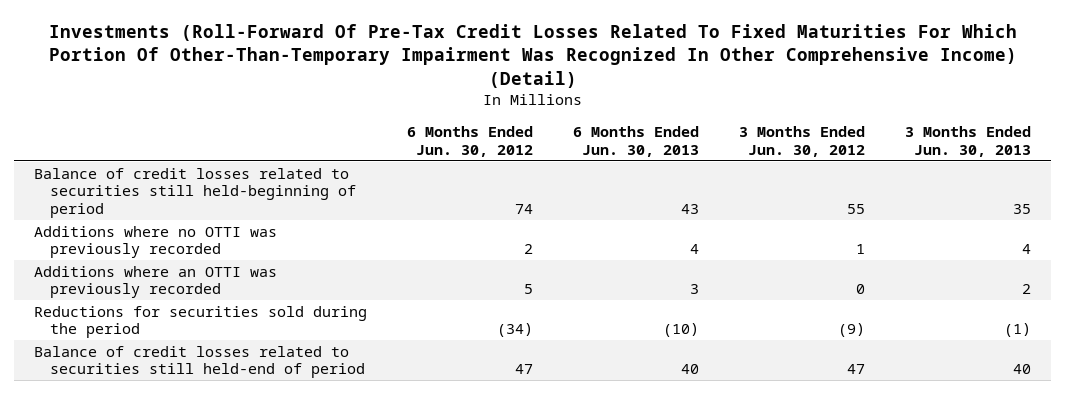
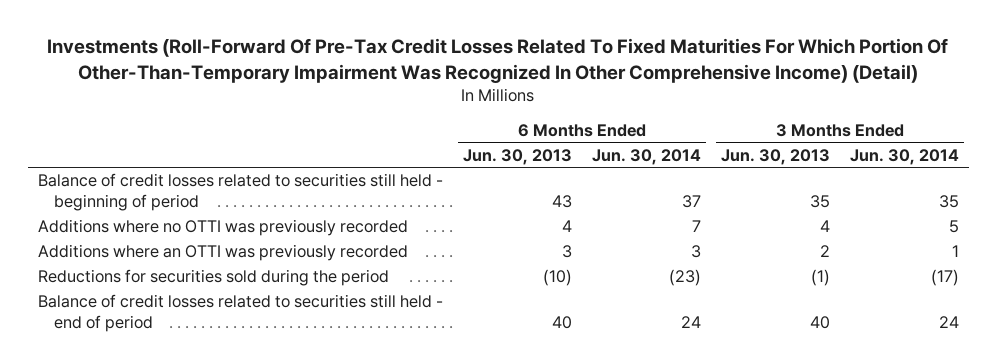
[407,126,534,157] 6 Months Ended Jun. 30, 2012 -> none
[739,126,866,157] 3 Months Ended Jun. 30, 2012 -> none
none -> [591,148,701,165] Jun. 30, 2014
none -> [849,148,959,165] Jun. 30, 2014
[34,167,356,218] Balance of credit losses related to securities still held-beginning of period -> [37,173,443,212] Balance of credit losses related to securities still held - beginning of period
[34,345,365,379] Balance of credit losses related to securities still held-end of period -> [37,294,443,333] Balance of credit losses related to securities still held - end of period

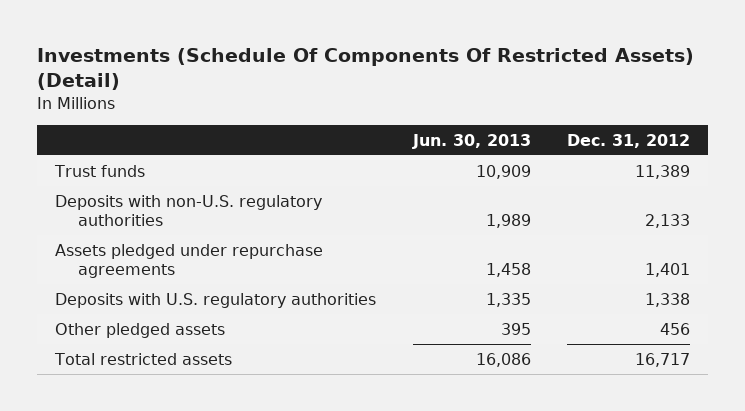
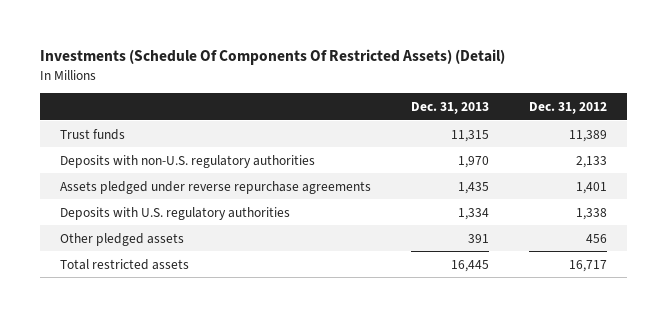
[411,133,531,149] Jun. 30, 2013 -> none
none -> [411,102,490,115] Dec. 31, 2013
[55,243,324,279] Assets pledged under repurchase agreements -> [60,180,372,194] Assets pledged under reverse repurchase agreements

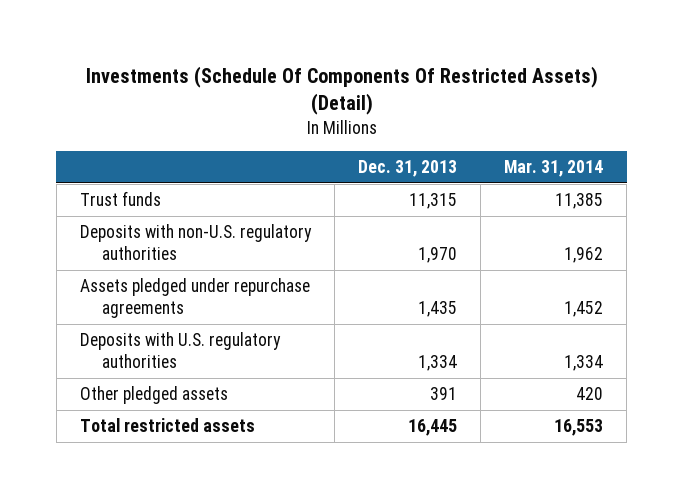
[529,102,608,115] Dec. 31, 2012 -> none
none -> [504,160,604,178] Mar. 31, 2014
[60,180,372,194] Assets pledged under reverse repurchase agreements -> [80,278,311,318] Assets pledged under repurchase agreements

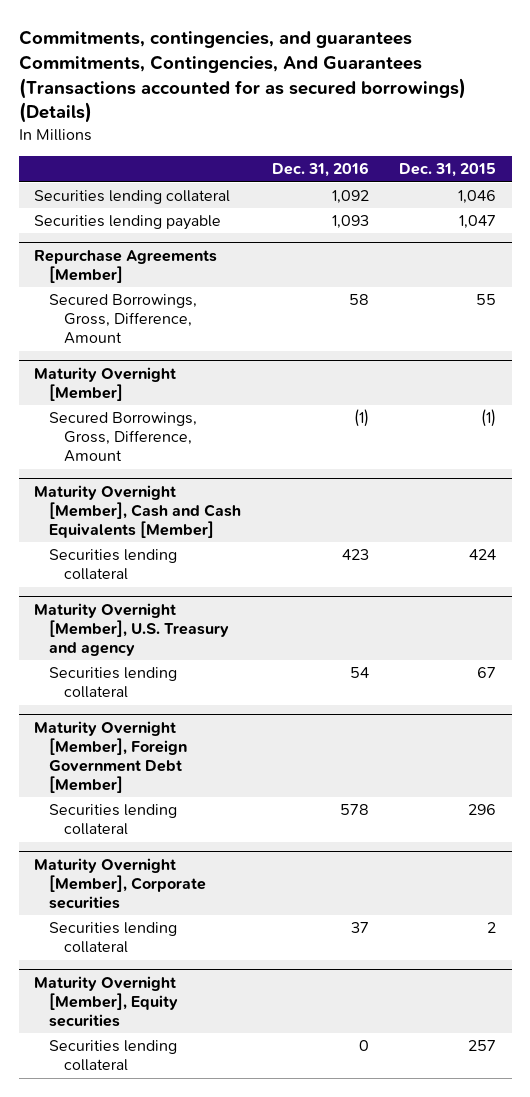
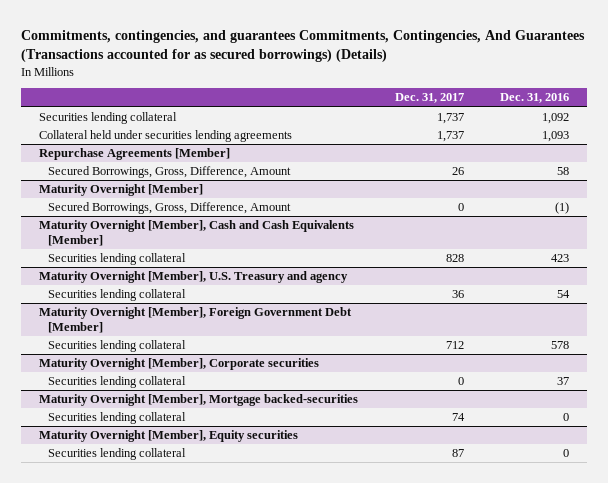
[399,163,497,178] Dec. 31, 2015 -> none
none -> [394,93,464,104] Dec. 31, 2017
[34,215,222,231] Securities lending payable -> [39,130,293,143] Collateral held under securities lending agreements
none -> [39,394,359,407] Maturity Overnight [Member], Mortgage backed-securities
none -> [47,412,186,425] Securities lending collateral

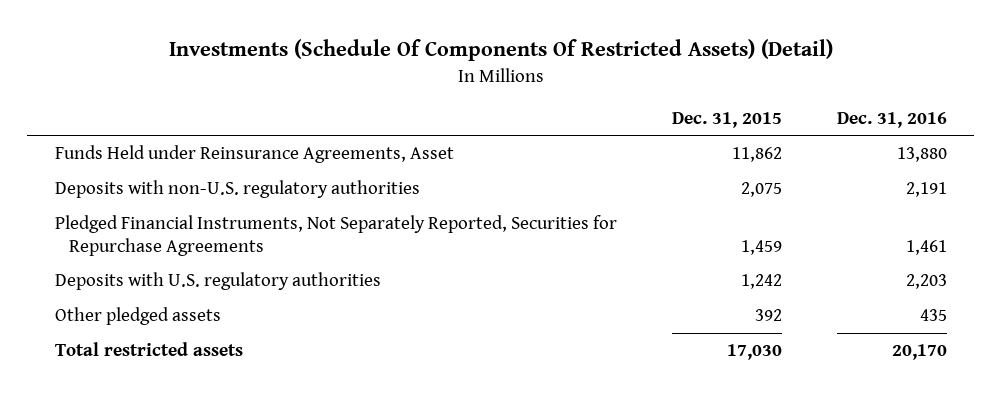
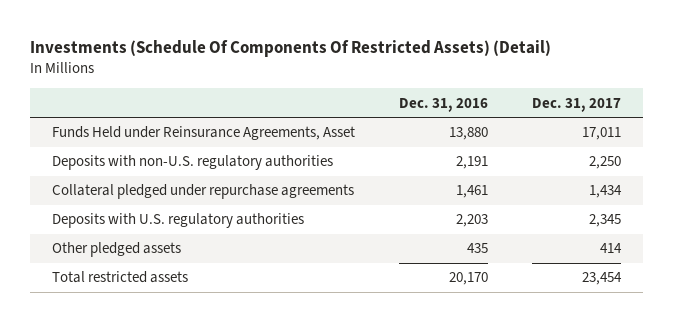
[671,111,782,128] Dec. 31, 2015 -> none
none -> [532,97,622,112] Dec. 31, 2017
[54,215,617,256] Pledged Financial Instruments, Not Separately Reported, Securities for Repurchase Agreements -> [52,184,355,200] Collateral pledged under repurchase agreements

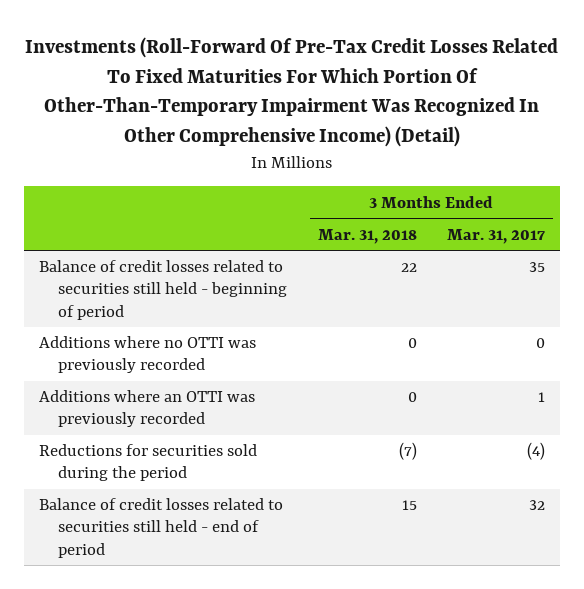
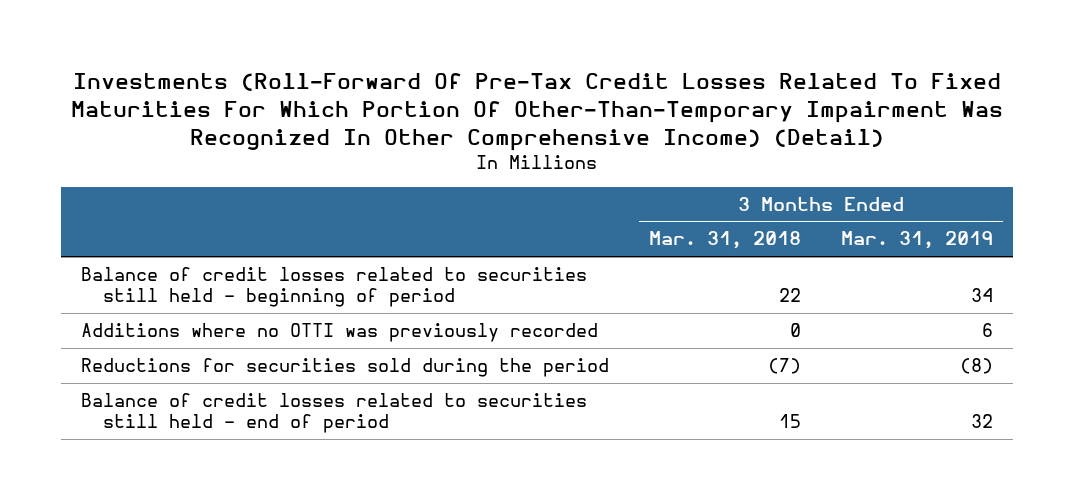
[447,228,546,244] Mar. 31, 2017 -> none
none -> [840,231,993,250] Mar. 31, 2019
[39,390,256,428] Additions where an OTTI was previously recorded -> none

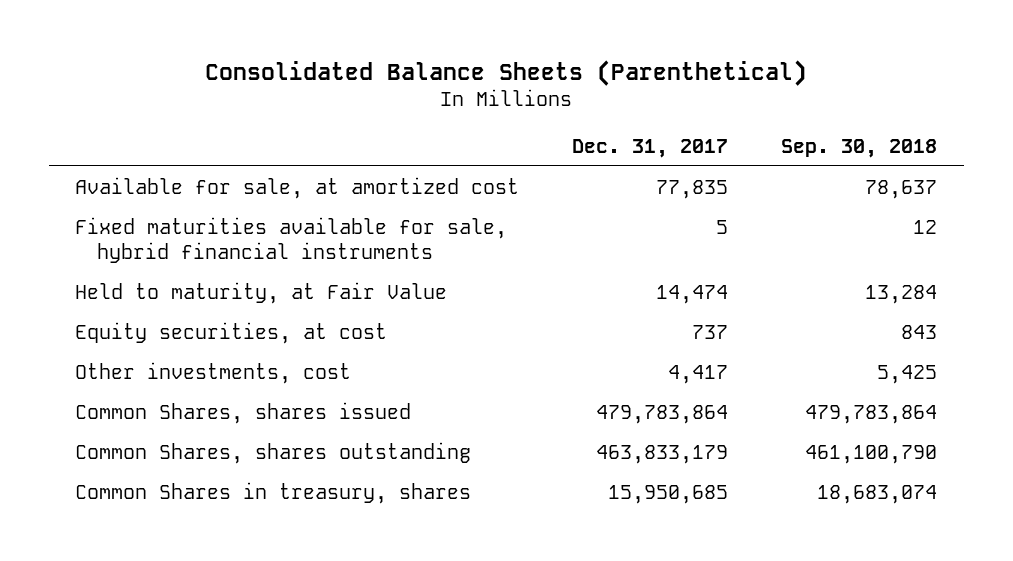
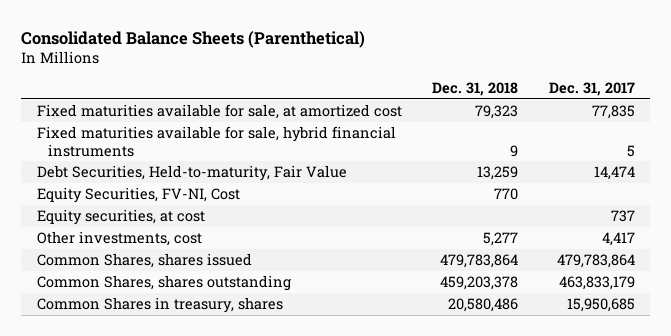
[781,138,938,158] Sep. 30, 2018 -> none
none -> [432,82,519,97] Dec. 31, 2018
[75,176,520,199] Available for sale, at amortized cost -> [36,103,402,119] Fixed maturities available for sale, at amortized cost
[75,281,448,304] Held to maturity, at Fair Value -> [36,164,347,181] Debt Securities, Held-to-maturity, Fair Value
none -> [36,186,240,203] Equity Securities, FV-NI, Cost

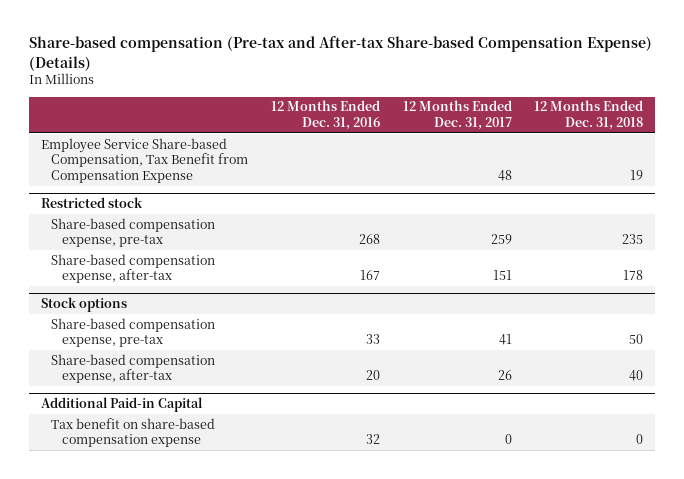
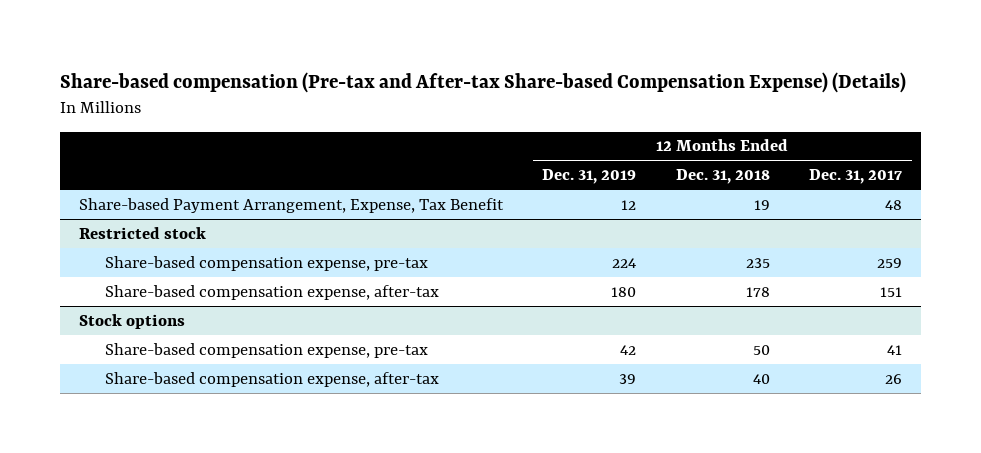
[270,100,380,130] 12 Months Ended Dec. 31, 2016 -> none
none -> [542,169,637,185] Dec. 31, 2019
[40,137,249,183] Employee Service Share-based Compensation, Tax Benefit from Compensation Expense -> [79,197,505,213] Share-based Payment Arrangement, Expense, Tax Benefit
[40,397,203,413] Additional Paid-in Capital -> none
[51,417,216,448] Tax benefit on share-based compensation expense -> none

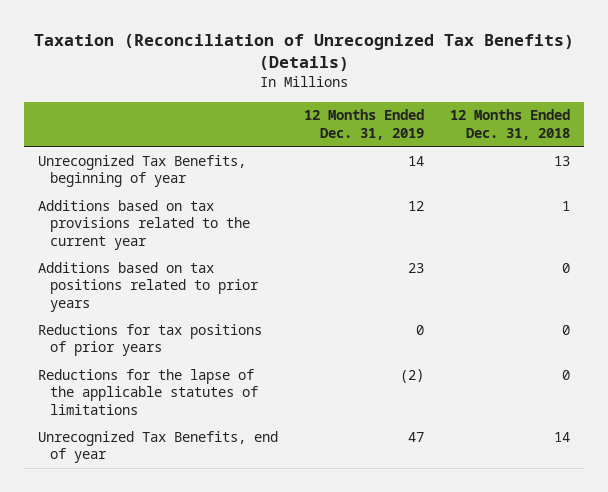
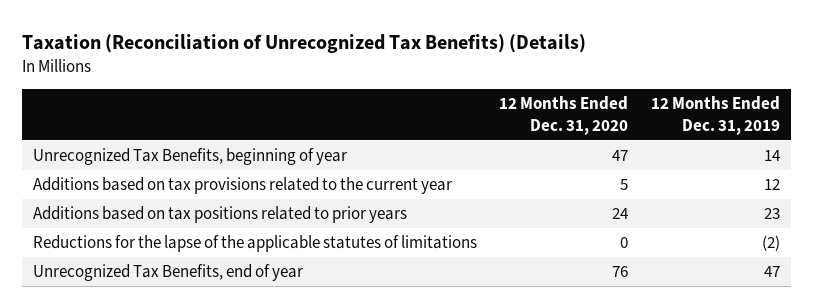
[450,109,571,140] 12 Months Ended Dec. 31, 2018 -> none
none -> [499,96,629,135] 12 Months Ended Dec. 31, 2020
[37,323,262,357] Reductions for tax positions of prior years -> none

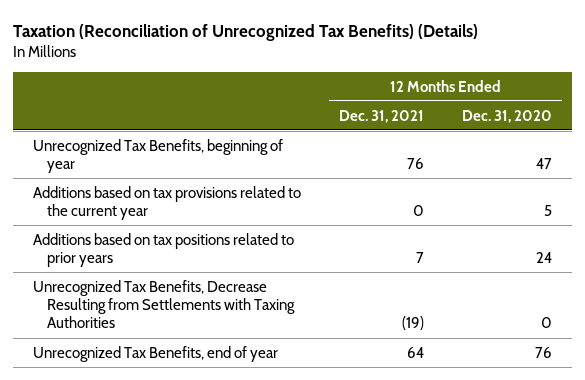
[650,96,780,135] 12 Months Ended Dec. 31, 2019 -> none
none -> [338,109,424,123] Dec. 31, 2021
[33,235,478,253] Reductions for the lapse of the applicable statutes of limitations -> none
none -> [32,279,296,329] Unrecognized Tax Benefits, Decrease Resulting from Settlements with Taxing Authorities

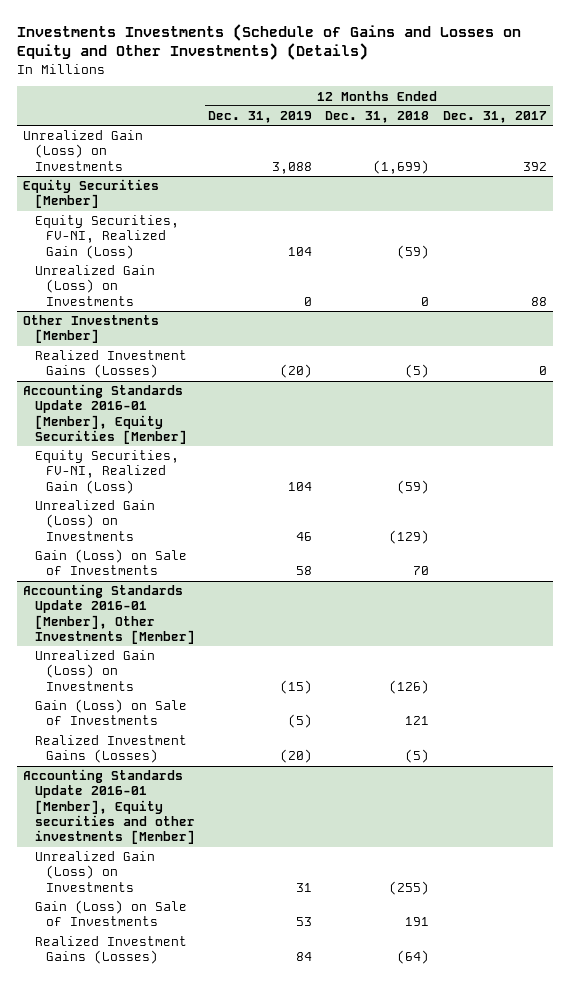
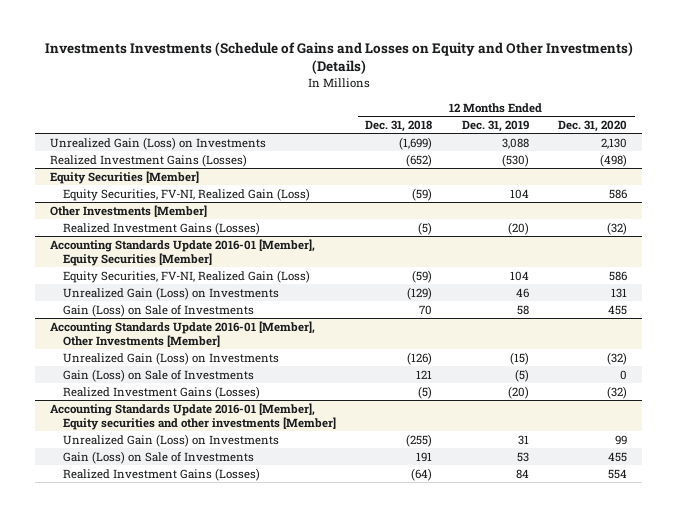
[442,111,547,124] Dec. 31, 2017 -> none
none -> [558,119,628,132] Dec. 31, 2020
none -> [49,153,247,167] Realized Investment Gains (Losses)
[34,265,155,306] Unrealized Gain (Loss) on Investments -> none

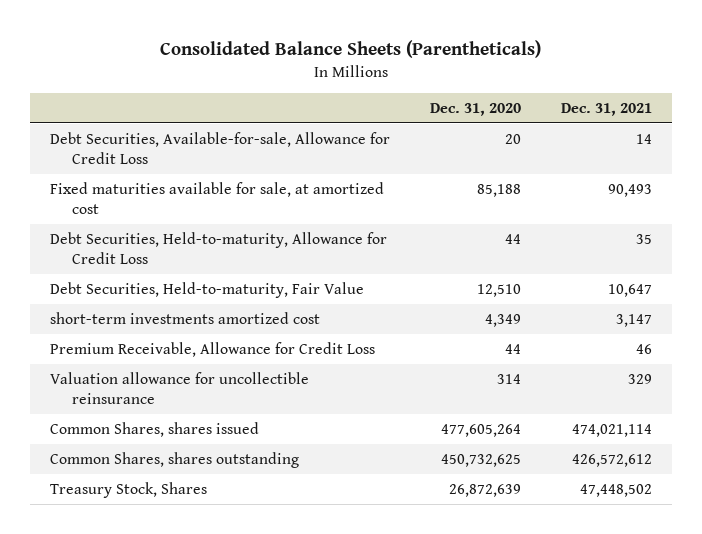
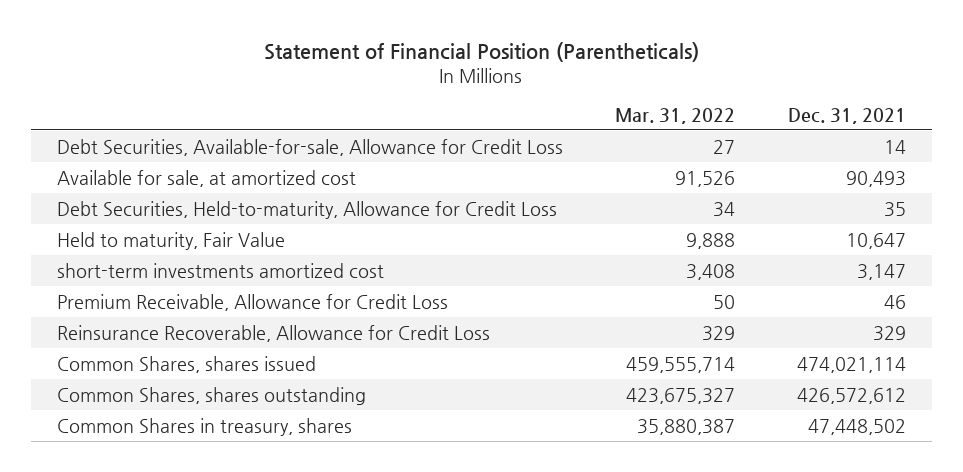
[159,40,541,59] Consolidated Balance Sheets (Parentheticals) -> [264,41,700,62] Statement of Financial Position (Parentheticals)
[429,103,521,117] Dec. 31, 2020 -> none
none -> [615,107,736,124] Mar. 31, 2022
[50,181,385,215] Fixed maturities available for sale, at amortized cost -> [56,169,356,187] Available for sale, at amortized cost
[50,281,365,298] Debt Securities, Held-to-maturity, Fair Value -> [56,231,285,250] Held to maturity, Fair Value
[50,371,310,405] Valuation allowance for uncollectible reinsurance -> [56,324,490,342] Reinsurance Recoverable, Allowance for Credit Loss
[50,481,208,498] Treasury Stock, Shares -> [56,417,352,436] Common Shares in treasury, shares

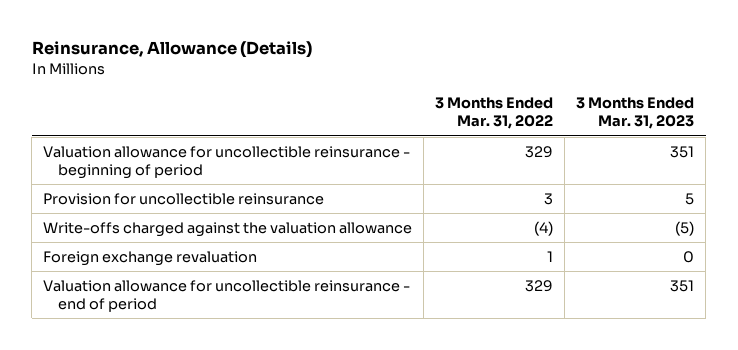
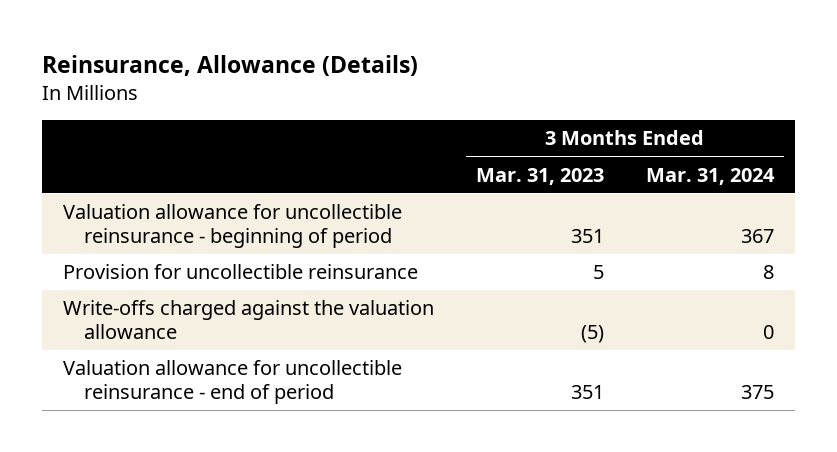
[435,97,554,130] 3 Months Ended Mar. 31, 2022 -> none
none -> [645,167,775,185] Mar. 31, 2024
[43,250,258,266] Foreign exchange revaluation -> none

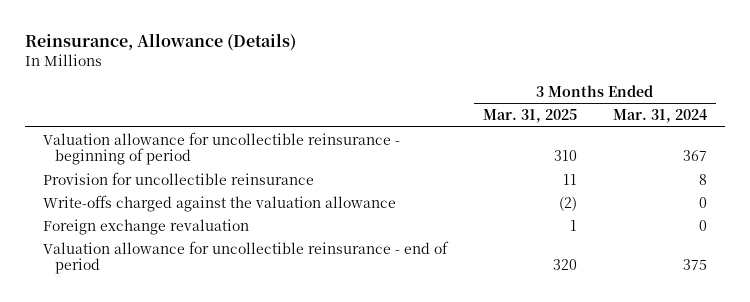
[476,167,605,185] Mar. 31, 2023 -> none
none -> [483,109,578,124] Mar. 31, 2025
none -> [43,218,250,235] Foreign exchange revaluation

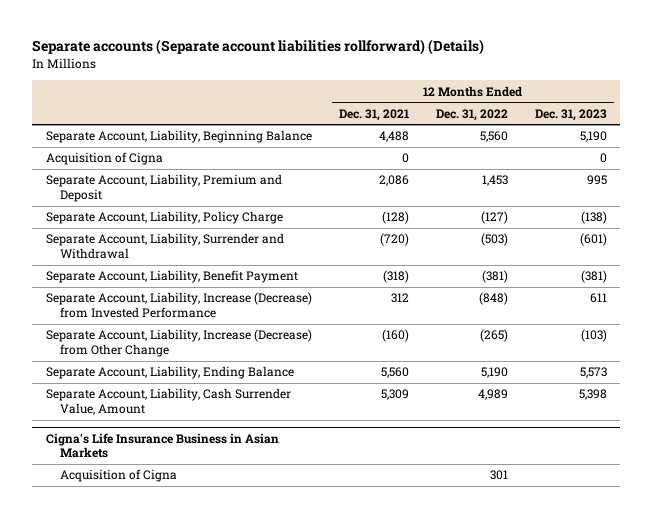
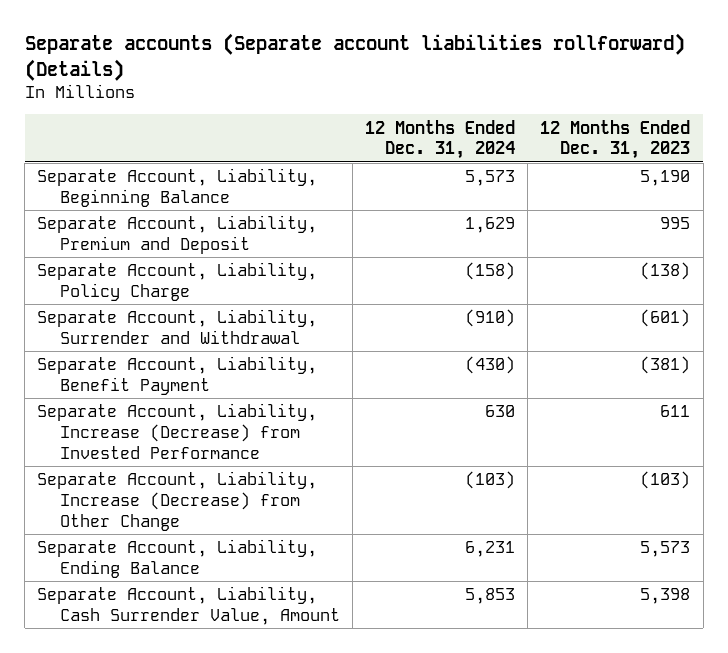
[338,108,409,121] Dec. 31, 2021 -> none
[435,108,508,121] Dec. 31, 2022 -> none
none -> [365,119,516,160] 12 Months Ended Dec. 31, 2024
[45,152,163,166] Acquisition of Cigna -> none
[45,432,279,459] Cigna's Life Insurance Business in Asian Markets -> none
[59,469,177,483] Acquisition of Cigna -> none

